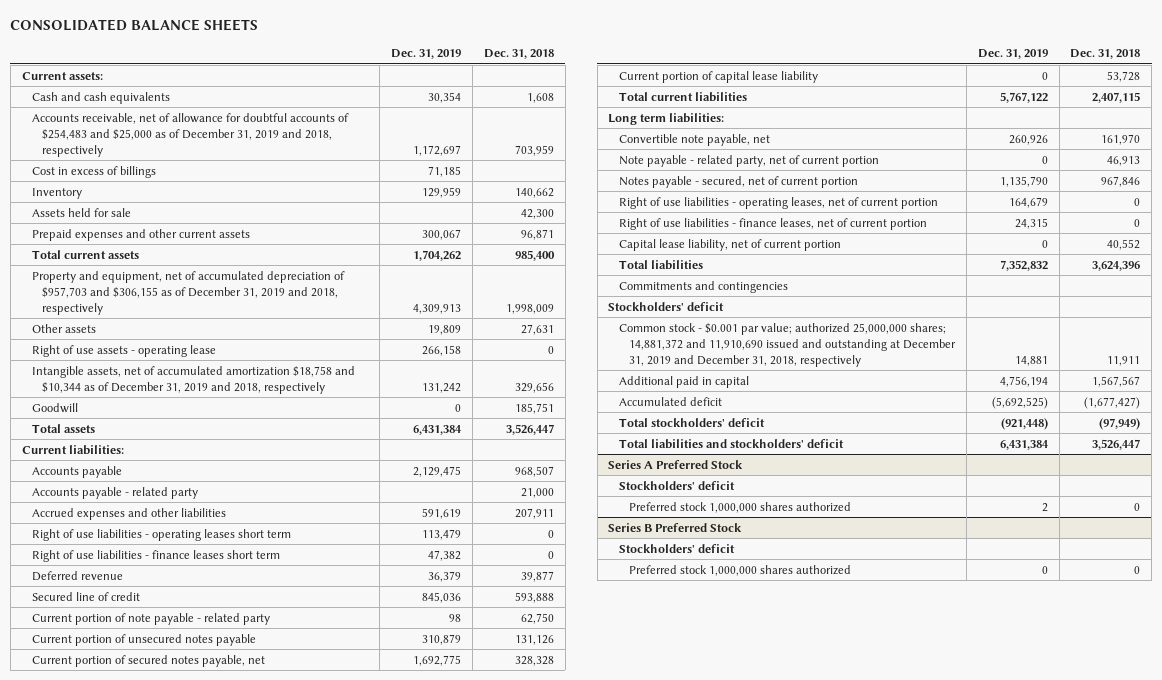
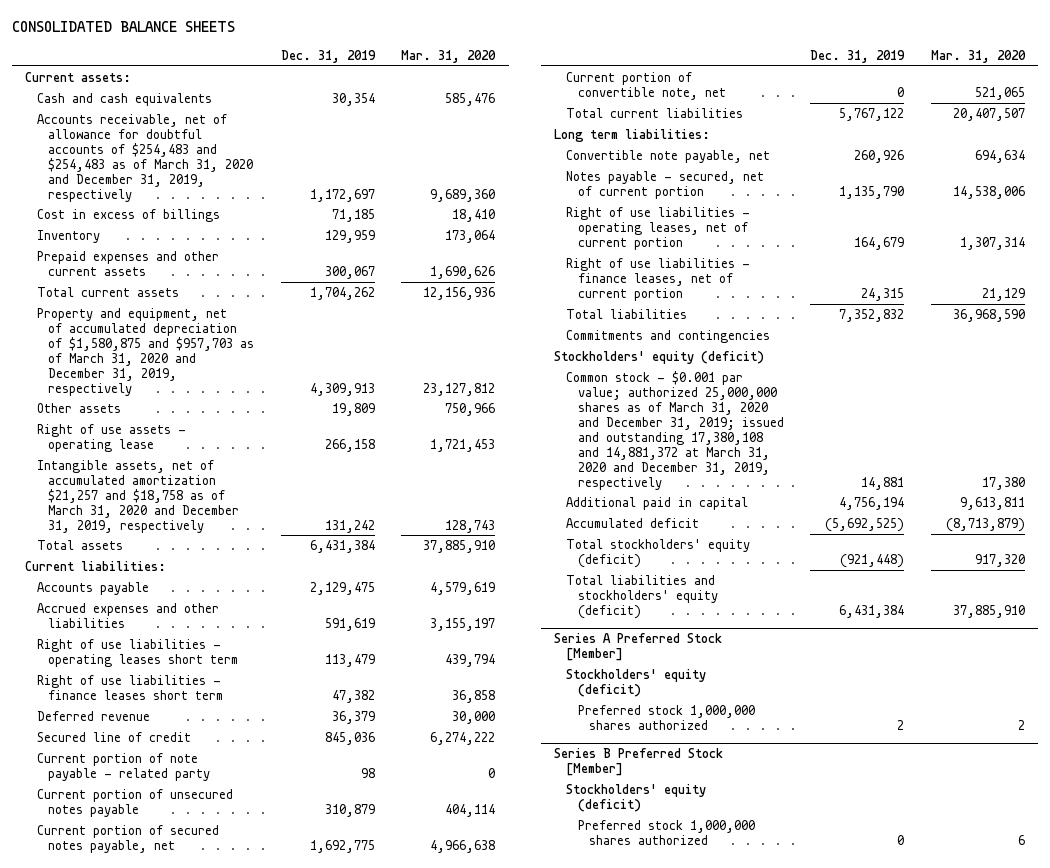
[483,49,554,60] Dec. 31, 2018 -> none
none -> [401,49,497,63] Mar. 31, 2020
[31,112,349,157] Accounts receivable, net of allowance for doubtful accounts of $254,483 and $25,000 as of December 31, 2019 and 2018, respectively -> [36,113,254,202] Accounts receivable, net of allowance for doubtful accounts of $254,483 and $254,483 as of March 31, 2020 and December 31, 2019, respectively
[31,207,131,217] Assets held for sale -> none
[31,270,345,315] Property and equipment, net of accumulated depreciation of $957,703 and $306,155 as of December 31, 2019 and 2018, respectively -> [36,307,255,396] Property and equipment, net of accumulated depreciation of $1,580,875 and $957,703 as of March 31, 2020 and December 31, 2019, respectively
[31,402,78,413] Goodwill -> none
[31,365,355,394] Intangible assets, net of accumulated amortization $18,758 and $10,344 as of December 31, 2019 and 2018, respectively -> [36,459,240,533] Intangible assets, net of accumulated amortization $21,257 and $18,758 as of March 31, 2020 and December 31, 2019, respectively
[31,486,198,499] Accounts payable - related party -> none
[618,70,818,83] Current portion of capital lease liability -> none
none -> [565,71,726,100] Current portion of convertible note, net
[618,154,879,167] Note payable - related party, net of current portion -> none
[618,238,841,251] Capital lease liability, net of current portion -> none
[608,301,725,311] Stockholders' deficit -> [554,350,765,364] Stockholders' equity (deficit)
[618,322,956,367] Common stock - $0.001 par value; authorized 25,000,000 shares; 14,881,372 and 11,910,690 issued and outstanding at December 31, 2019 and December 31, 2018, respectively -> [565,370,784,490] Common stock - $0.001 par value; authorized 25,000,000 shares as of March 31, 2020 and December 31, 2019; issued and outstanding 17,380,108 and 14,881,372 at March 31, 2020 and December 31, 2019, respectively
[618,417,765,427] Total stockholders' deficit -> [565,538,750,568] Total stockholders' equity (deficit)
[618,438,844,449] Total liabilities and stockholders' deficit -> [565,574,718,619] Total liabilities and stockholders' equity (deficit)
[608,459,744,469] Series A Preferred Stock -> [554,633,723,662] Series A Preferred Stock [Member]
[618,480,735,490] Stockholders' deficit -> [565,668,706,697] Stockholders' equity (deficit)
[608,522,743,532] Series B Preferred Stock -> [554,748,724,777] Series B Preferred Stock [Member]
[618,543,735,553] Stockholders' deficit -> [565,783,706,812] Stockholders' equity (deficit)

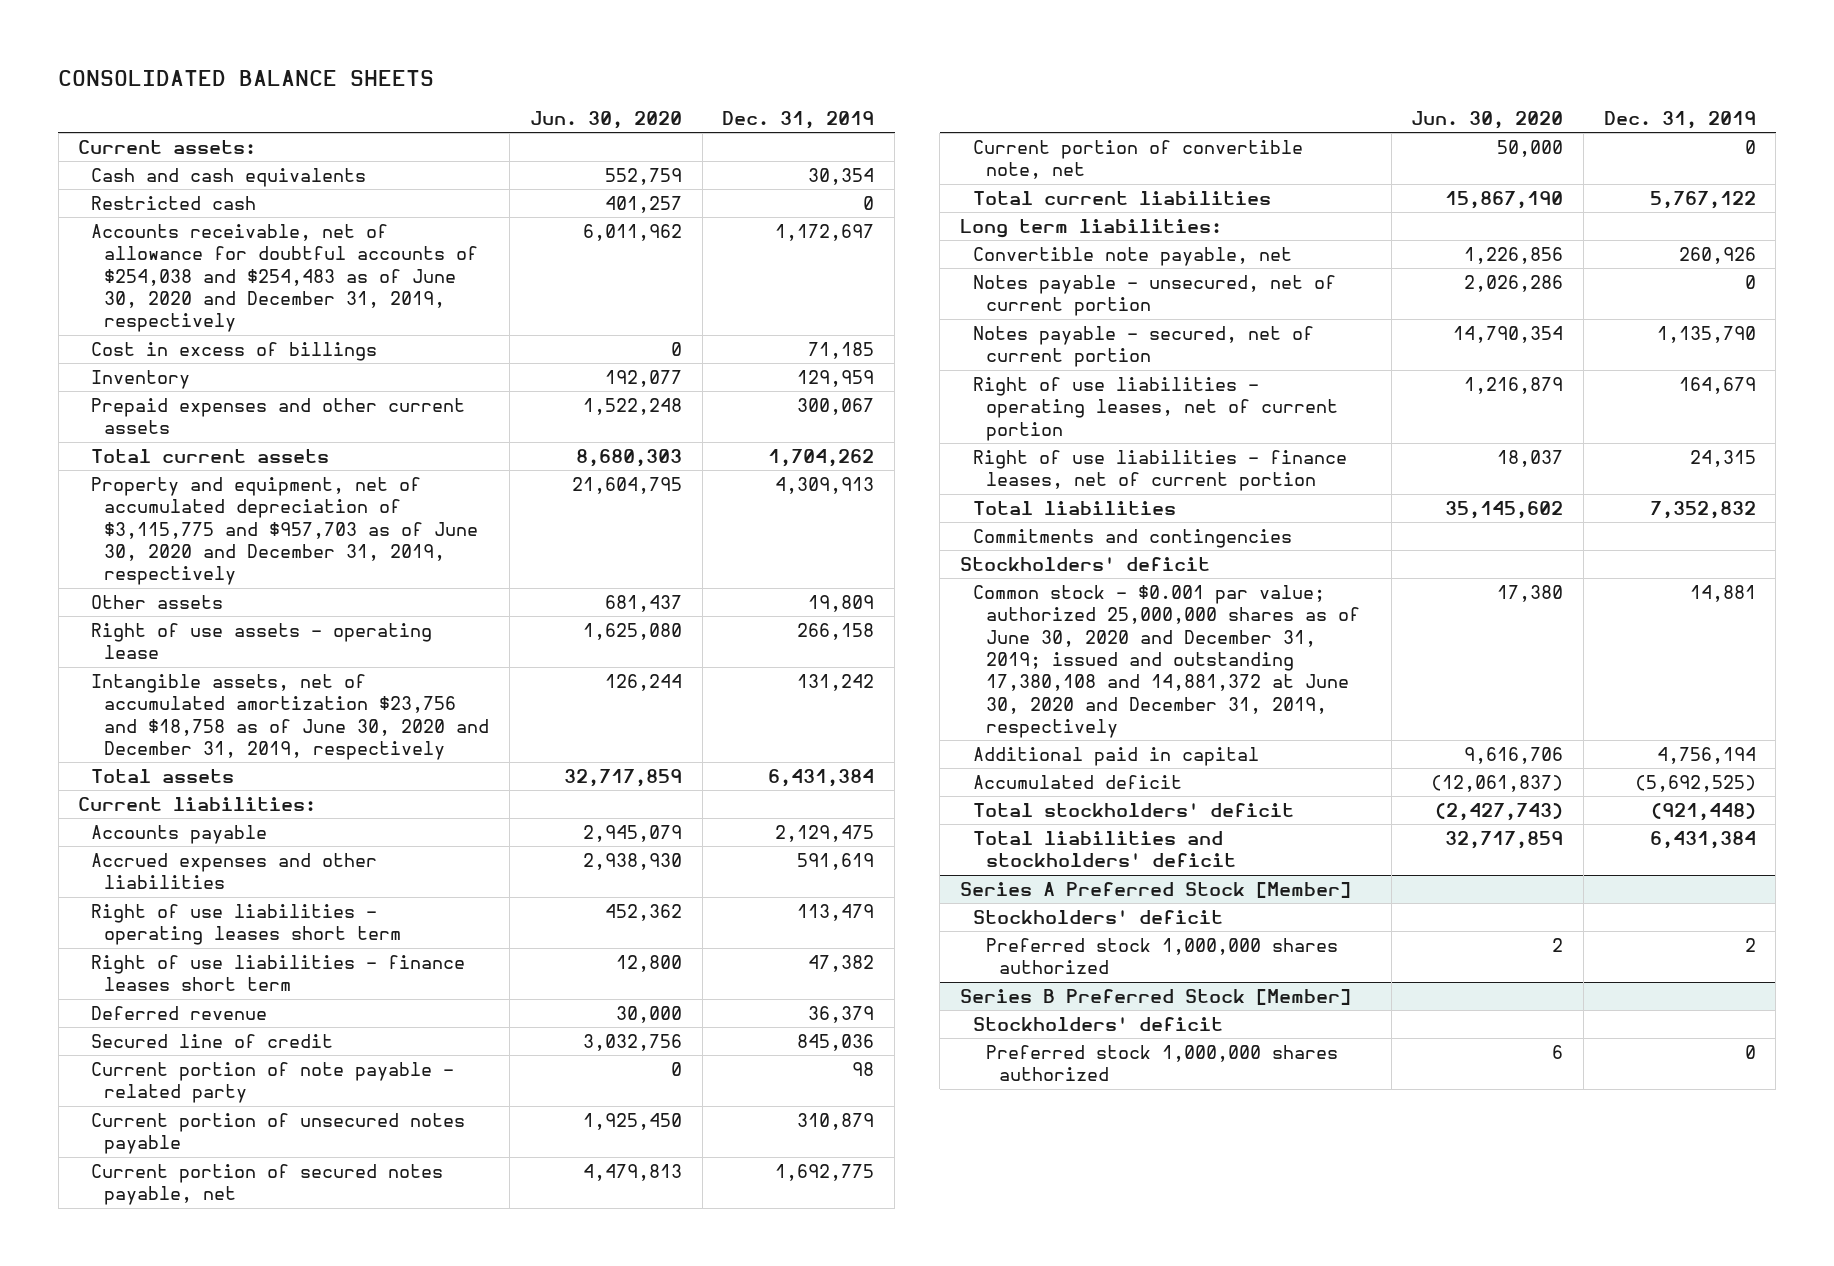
[401,49,497,63] Mar. 31, 2020 -> none
none -> [529,111,682,130] Jun. 30, 2020
none -> [91,195,257,210] Restricted cash
[36,113,254,202] Accounts receivable, net of allowance for doubtful accounts of $254,483 and $254,483 as of March 31, 2020 and December 31, 2019, respectively -> [91,223,479,333] Accounts receivable, net of allowance for doubtful accounts of $254,038 and $254,483 as of June 30, 2020 and December 31, 2019, respectively
[36,307,255,396] Property and equipment, net of accumulated depreciation of $1,580,875 and $957,703 as of March 31, 2020 and December 31, 2019, respectively -> [91,476,479,586] Property and equipment, net of accumulated depreciation of $3,115,775 and $957,703 as of June 30, 2020 and December 31, 2019, respectively
[36,459,240,533] Intangible assets, net of accumulated amortization $21,257 and $18,758 as of March 31, 2020 and December 31, 2019, respectively -> [91,673,490,761] Intangible assets, net of accumulated amortization $23,756 and $18,758 as of June 30, 2020 and December 31, 2019, respectively
none -> [972,274,1336,317] Notes payable - unsecured, net of current portion
[554,350,765,364] Stockholders' equity (deficit) -> [959,556,1210,571] Stockholders' deficit
[565,370,784,490] Common stock - $0.001 par value; authorized 25,000,000 shares as of March 31, 2020 and December 31, 2019; issued and outstanding 17,380,108 and 14,881,372 at March 31, 2020 and December 31, 2019, respectively -> [972,584,1360,739] Common stock - $0.001 par value; authorized 25,000,000 shares as of June 30, 2020 and December 31, 2019; issued and outstanding 17,380,108 and 14,881,372 at June 30, 2020 and December 31, 2019, respectively
[565,538,750,568] Total stockholders' equity (deficit) -> [972,802,1294,817] Total stockholders' deficit
[565,574,718,619] Total liabilities and stockholders' equity (deficit) -> [972,830,1236,868] Total liabilities and stockholders' deficit
[565,668,706,697] Stockholders' equity (deficit) -> [972,909,1223,924] Stockholders' deficit
[565,783,706,812] Stockholders' equity (deficit) -> [972,1016,1223,1031] Stockholders' deficit

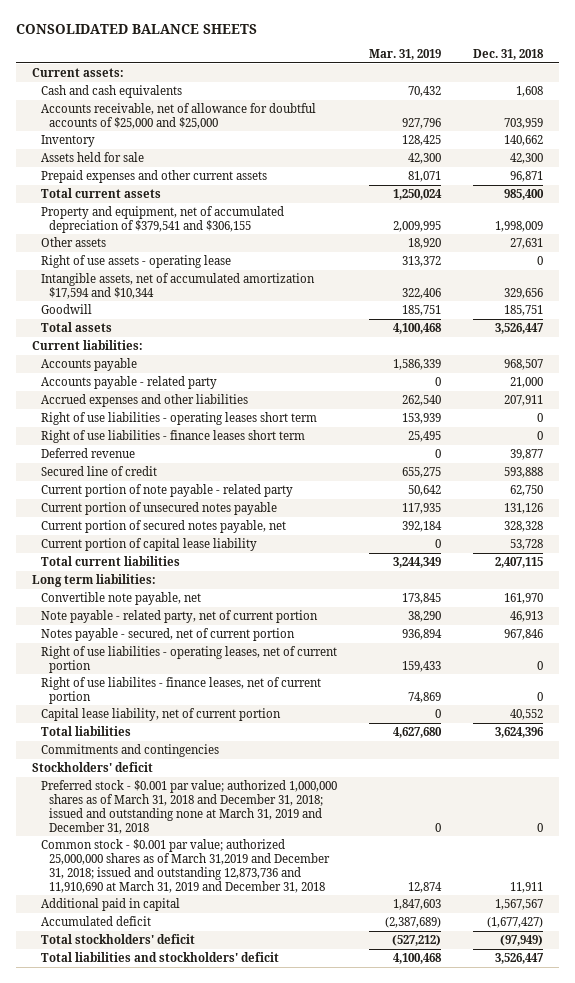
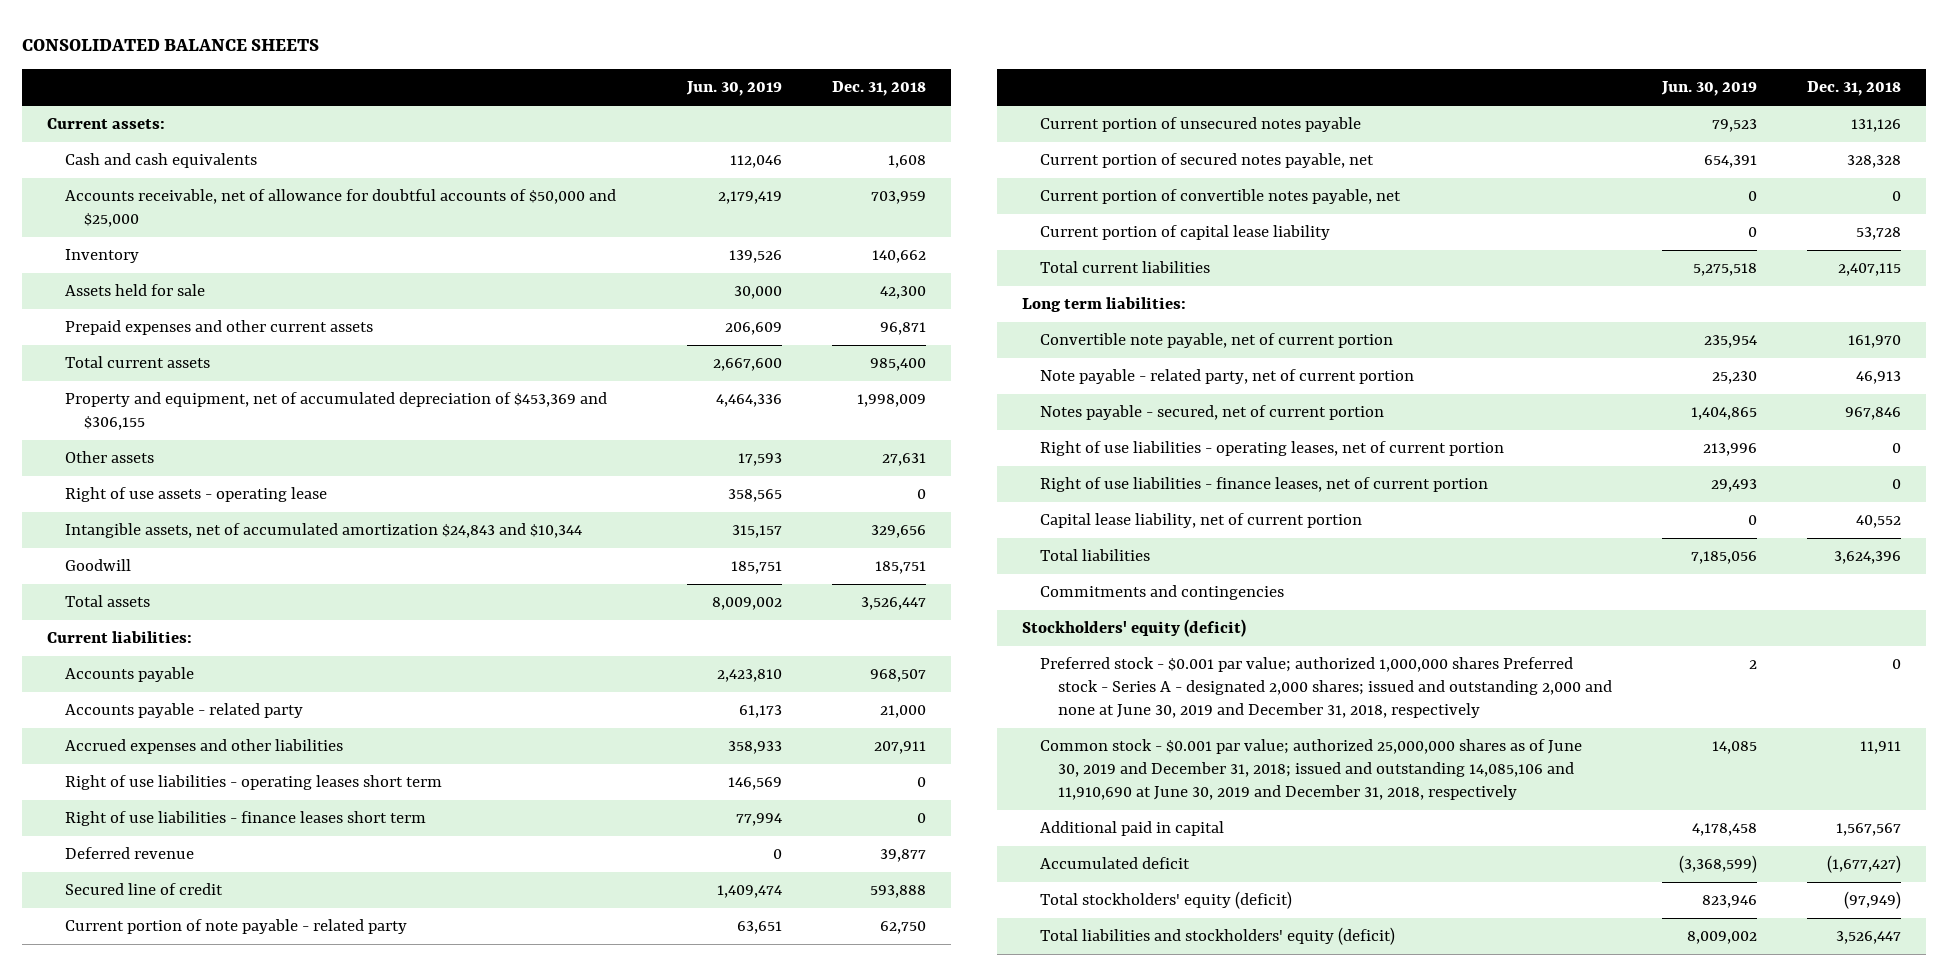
[368,49,441,61] Mar. 31, 2019 -> none
none -> [686,81,783,97] Jun. 30, 2019
[40,102,316,129] Accounts receivable, net of allowance for doubtful accounts of $25,000 and $25,000 -> [65,189,617,228] Accounts receivable, net of allowance for doubtful accounts of $50,000 and $25,000
[40,205,284,233] Property and equipment, net of accumulated depreciation of $379,541 and $306,155 -> [65,392,608,431] Property and equipment, net of accumulated depreciation of $453,369 and $306,155
[40,272,315,299] Intangible assets, net of accumulated amortization $17,594 and $10,344 -> [65,523,583,539] Intangible assets, net of accumulated amortization $24,843 and $10,344
none -> [1040,189,1402,205] Current portion of convertible notes payable, net
[40,591,201,605] Convertible note payable, net -> [1040,333,1394,349] Convertible note payable, net of current portion
[40,676,321,704] Right of use liabilites - finance leases, net of current portion -> [1040,477,1489,493] Right of use liabilities - finance leases, net of current portion
[31,761,153,772] Stockholders' deficit -> [1021,619,1246,638] Stockholders' equity (deficit)
[40,779,337,834] Preferred stock - $0.001 par value; authorized 1,000,000 shares as of March 31, 2018 and December 31, 2018; issued and outstanding none at March 31, 2019 and December 31, 2018 -> [1040,657,1613,718] Preferred stock - $0.001 par value; authorized 1,000,000 shares Preferred stock - Series A - designated 2,000 shares; issued and outstanding 2,000 and none at June 30, 2019 and December 31, 2018, respectively
[40,838,331,893] Common stock - $0.001 par value; authorized 25,000,000 shares as of March 31,2019 and December 31, 2018; issued and outstanding 12,873,736 and 11,910,690 at March 31, 2019 and December 31, 2018 -> [1040,739,1583,800] Common stock - $0.001 par value; authorized 25,000,000 shares as of June 30, 2019 and December 31, 2018; issued and outstanding 14,085,106 and 11,910,690 at June 30, 2019 and December 31, 2018, respectively
[40,933,195,944] Total stockholders' deficit -> [1040,891,1293,910] Total stockholders' equity (deficit)
[40,951,279,962] Total liabilities and stockholders' deficit -> [1040,927,1396,946] Total liabilities and stockholders' equity (deficit)

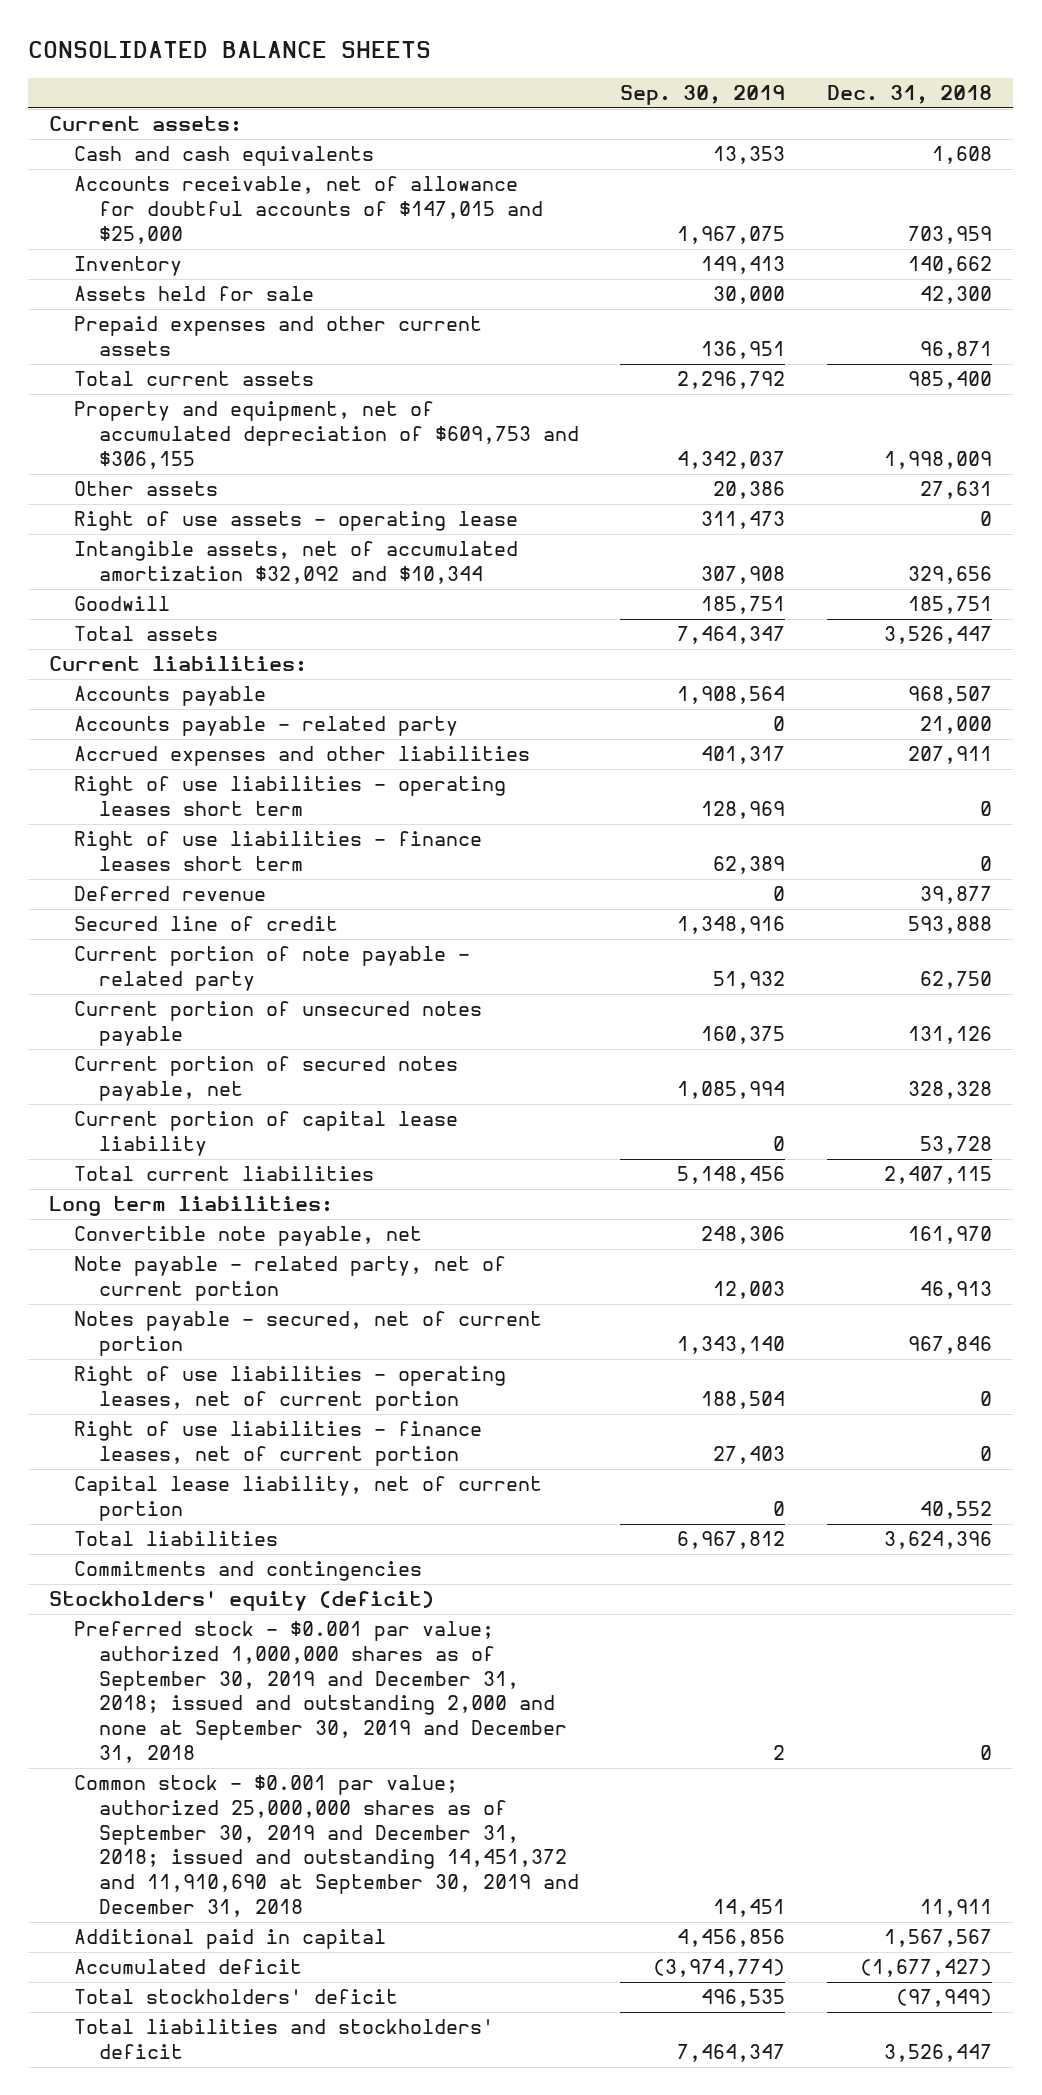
[686,81,783,97] Jun. 30, 2019 -> none
none -> [620,84,786,105] Sep. 30, 2019
[65,189,617,228] Accounts receivable, net of allowance for doubtful accounts of $50,000 and $25,000 -> [73,176,543,244] Accounts receivable, net of allowance for doubtful accounts of $147,015 and $25,000
[65,392,608,431] Property and equipment, net of accumulated depreciation of $453,369 and $306,155 -> [73,401,579,469] Property and equipment, net of accumulated depreciation of $609,753 and $306,155
[65,523,583,539] Intangible assets, net of accumulated amortization $24,843 and $10,344 -> [73,541,518,585] Intangible assets, net of accumulated amortization $32,092 and $10,344
[1040,189,1402,205] Current portion of convertible notes payable, net -> none
[1040,333,1394,349] Convertible note payable, net of current portion -> [73,1226,422,1247] Convertible note payable, net
[1040,657,1613,718] Preferred stock - $0.001 par value; authorized 1,000,000 shares Preferred stock - Series A - designated 2,000 shares; issued and outstanding 2,000 and none at June 30, 2019 and December 31, 2018, respectively -> [73,1621,567,1763] Preferred stock - $0.001 par value; authorized 1,000,000 shares as of September 30, 2019 and December 31, 2018; issued and outstanding 2,000 and none at September 30, 2019 and December 31, 2018
[1040,739,1583,800] Common stock - $0.001 par value; authorized 25,000,000 shares as of June 30, 2019 and December 31, 2018; issued and outstanding 14,085,106 and 11,910,690 at June 30, 2019 and December 31, 2018, respectively -> [73,1775,579,1917] Common stock - $0.001 par value; authorized 25,000,000 shares as of September 30, 2019 and December 31, 2018; issued and outstanding 14,451,372 and 11,910,690 at September 30, 2019 and December 31, 2018
[1040,891,1293,910] Total stockholders' equity (deficit) -> [73,1989,398,2005] Total stockholders' deficit
[1040,927,1396,946] Total liabilities and stockholders' equity (deficit) -> [73,2019,494,2060] Total liabilities and stockholders' deficit

